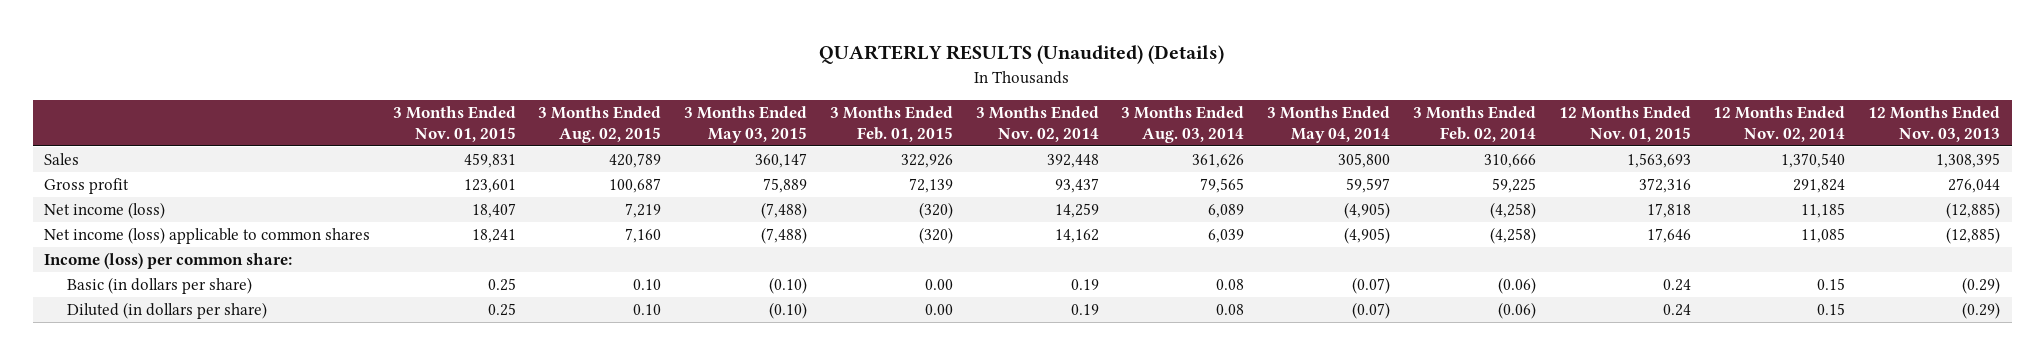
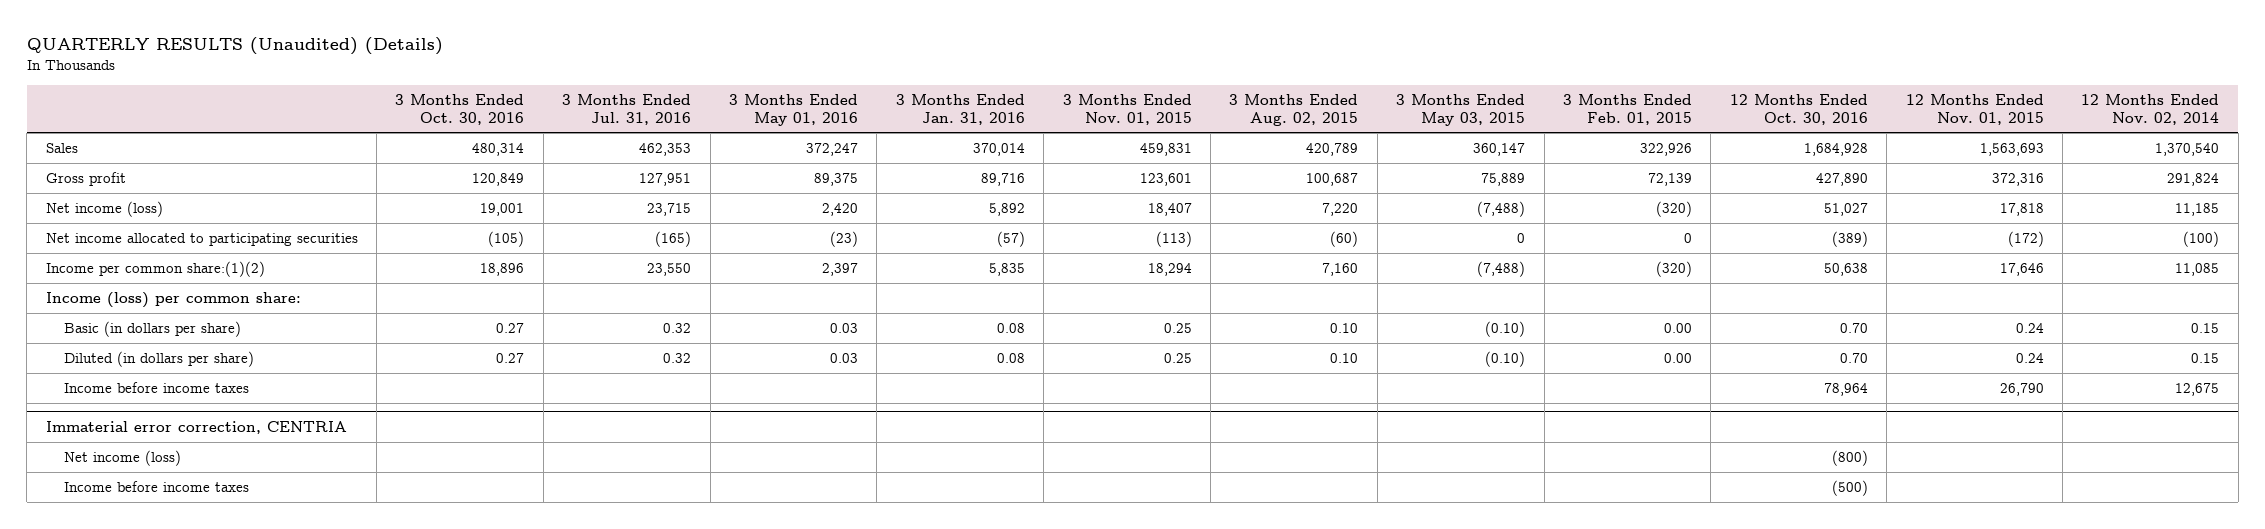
[975,105,1099,142] 3 Months Ended Nov. 02, 2014 -> none
[1121,105,1245,143] 3 Months Ended Aug. 03, 2014 -> none
[1267,105,1391,143] 3 Months Ended May 04, 2014 -> none
[1412,105,1536,142] 3 Months Ended Feb. 02, 2014 -> none
[1868,105,2001,142] 12 Months Ended Nov. 03, 2013 -> none
none -> [395,93,525,125] 3 Months Ended Oct. 30, 2016
none -> [562,93,692,125] 3 Months Ended Jul. 31, 2016
none -> [729,93,859,126] 3 Months Ended May 01, 2016
none -> [895,93,1025,125] 3 Months Ended Jan. 31, 2016
none -> [1729,93,1868,125] 12 Months Ended Oct. 30, 2016
[43,227,370,245] Net income (loss) applicable to common shares -> none
[625,203,662,219] 7,219 -> [1322,202,1359,216] 7,220
none -> [45,232,358,246] Net income allocated to participating securities
none -> [45,260,265,277] Income per common share:(1)(2)
none -> [63,381,249,393] Income before income taxes
none -> [45,420,347,434] Immaterial error correction, CENTRIA
none -> [63,449,181,466] Net income (loss)
none -> [63,480,249,492] Income before income taxes

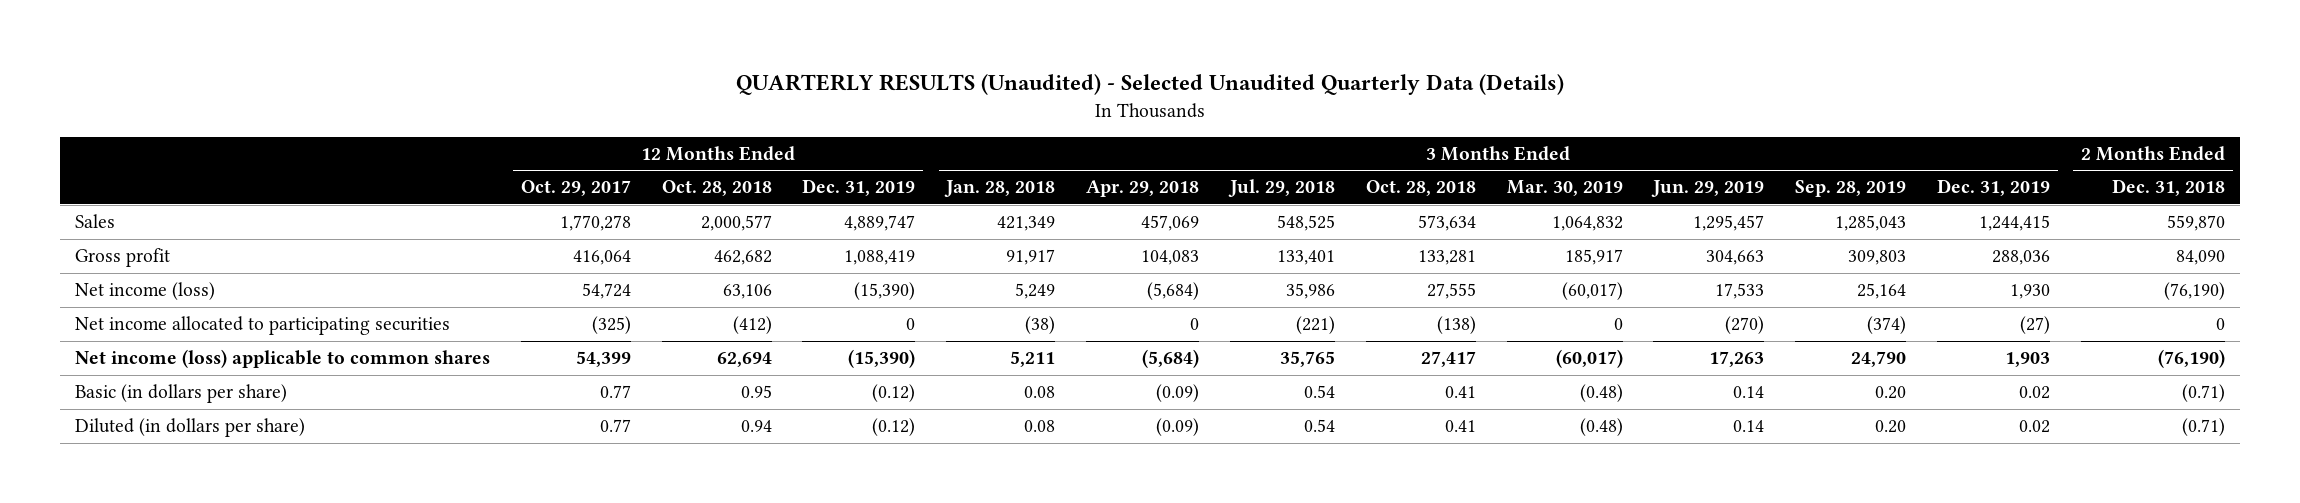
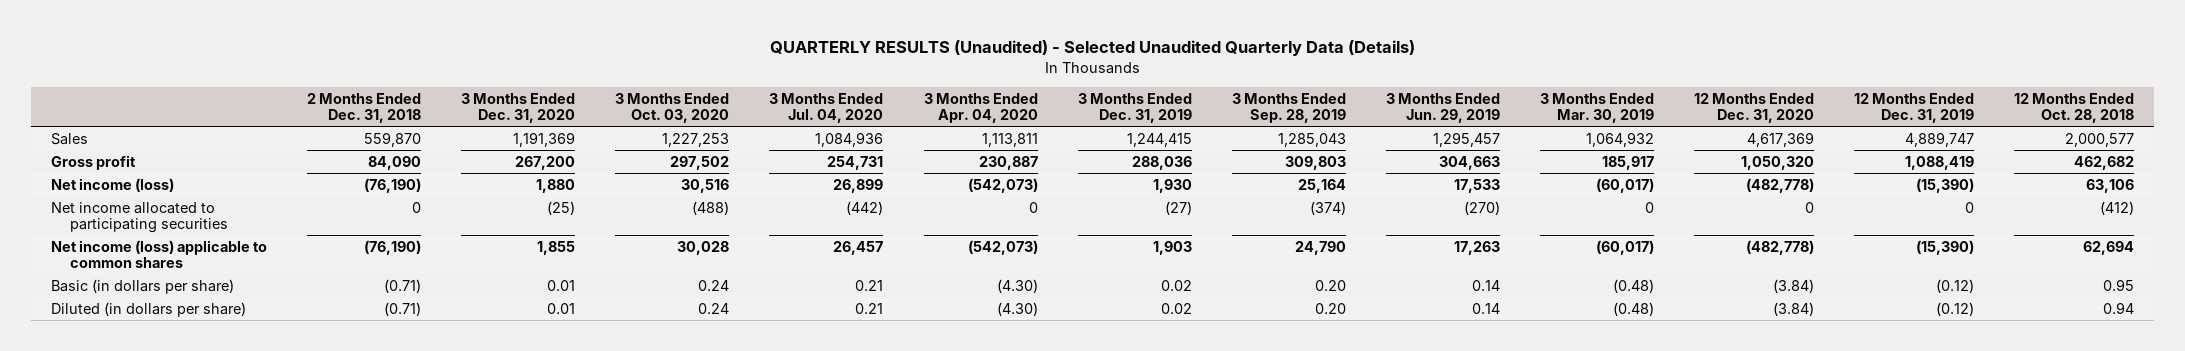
[520,180,631,197] Oct. 29, 2017 -> none
[944,180,1056,198] Jan. 28, 2018 -> none
[1086,180,1200,198] Apr. 29, 2018 -> none
[1227,179,1335,198] Jul. 29, 2018 -> none
[1365,180,1476,197] Oct. 28, 2018 -> none
none -> [461,92,576,124] 3 Months Ended Dec. 31, 2020
none -> [615,92,730,124] 3 Months Ended Oct. 03, 2020
none -> [769,92,884,124] 3 Months Ended Jul. 04, 2020
none -> [923,92,1038,124] 3 Months Ended Apr. 04, 2020
none -> [1693,92,1814,124] 12 Months Ended Dec. 31, 2020
[1551,216,1623,232] 1,064,832 -> [1585,131,1654,147] 1,064,932

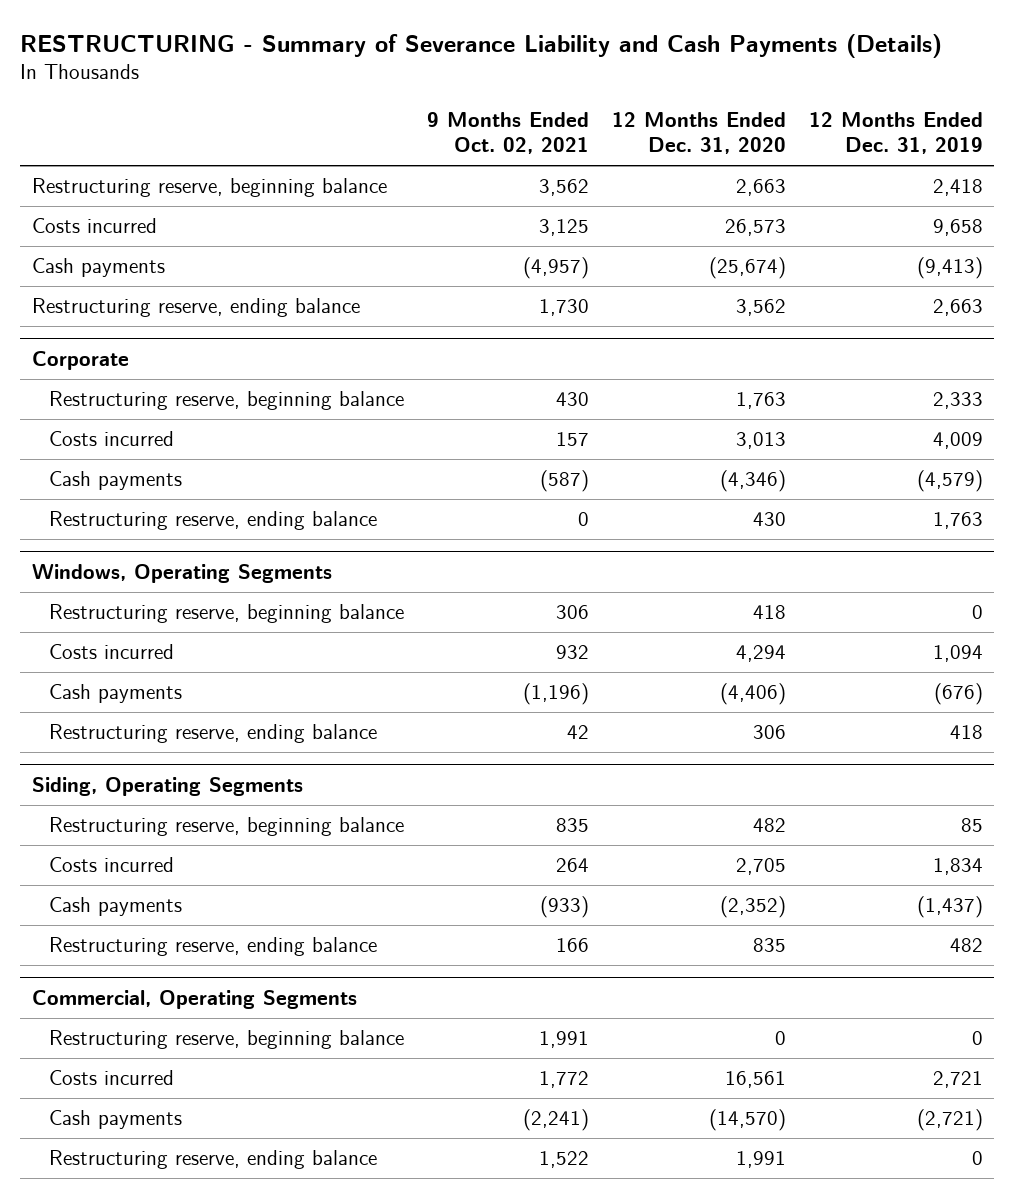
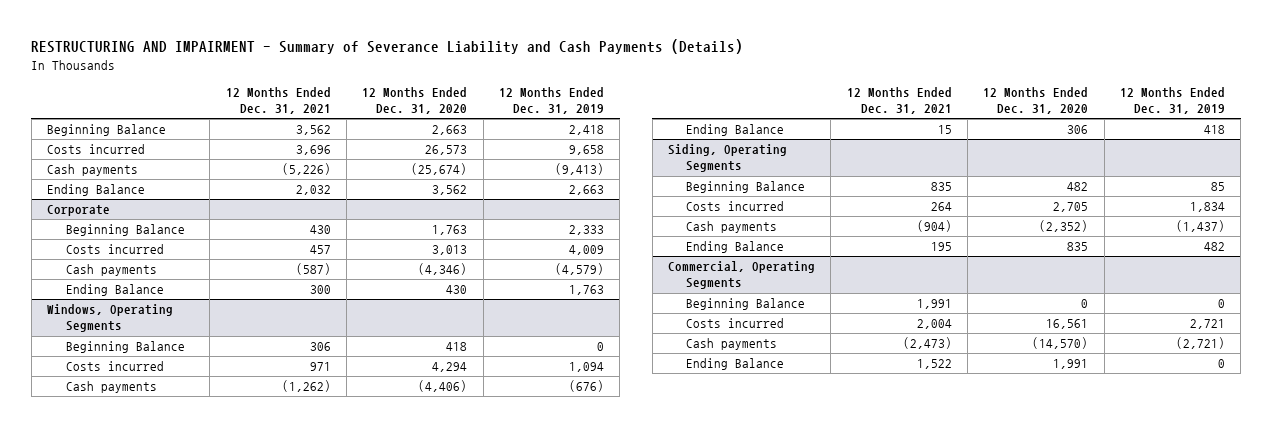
[19,33,942,58] RESTRUCTURING - Summary of Severance Liability and Cash Payments (Details) -> [31,39,744,55] RESTRUCTURING AND IMPAIRMENT - Summary of Severance Liability and Cash Payments (Details)
[426,111,589,155] 9 Months Ended Oct. 02, 2021 -> none
none -> [225,86,331,115] 12 Months Ended Dec. 31, 2021
[31,178,387,198] Restructuring reserve, beginning balance -> [47,124,167,137] Beginning Balance
[31,298,360,318] Restructuring reserve, ending balance -> [47,184,146,197] Ending Balance
[48,391,404,411] Restructuring reserve, beginning balance -> [65,224,185,237] Beginning Balance
[48,511,377,531] Restructuring reserve, ending balance -> [65,284,164,297] Ending Balance
[48,604,404,624] Restructuring reserve, beginning balance -> [65,341,185,354] Beginning Balance
[48,724,377,744] Restructuring reserve, ending balance -> [686,124,785,137] Ending Balance
[48,817,404,837] Restructuring reserve, beginning balance -> [686,181,806,194] Beginning Balance
[48,937,377,957] Restructuring reserve, ending balance -> [686,241,785,254] Ending Balance
[48,1030,404,1050] Restructuring reserve, beginning balance -> [686,298,806,311] Beginning Balance
[48,1150,377,1170] Restructuring reserve, ending balance -> [686,358,785,371] Ending Balance

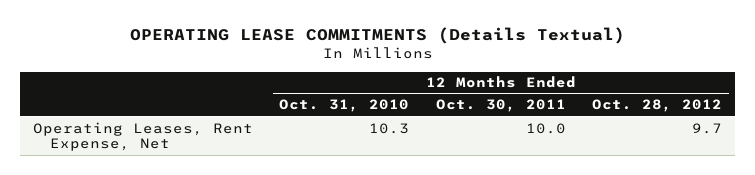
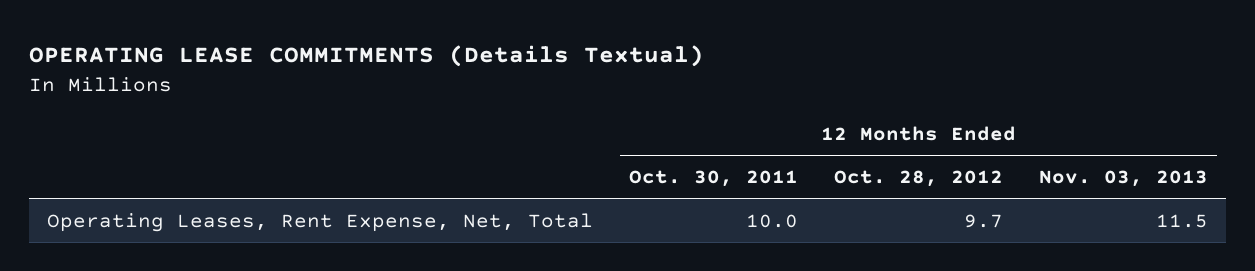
[279,99,410,113] Oct. 31, 2010 -> none
none -> [1039,169,1209,187] Nov. 03, 2013
[32,121,253,152] Operating Leases, Rent Expense, Net -> [47,212,594,232] Operating Leases, Rent Expense, Net, Total

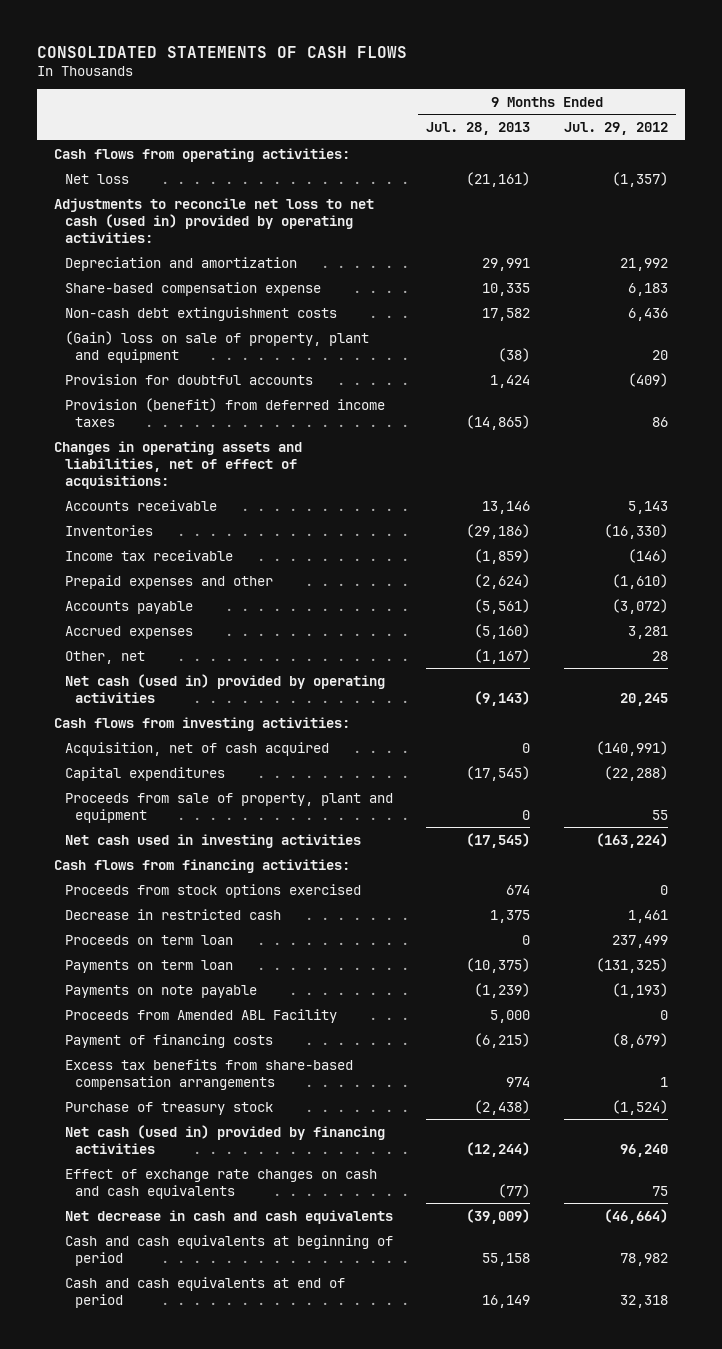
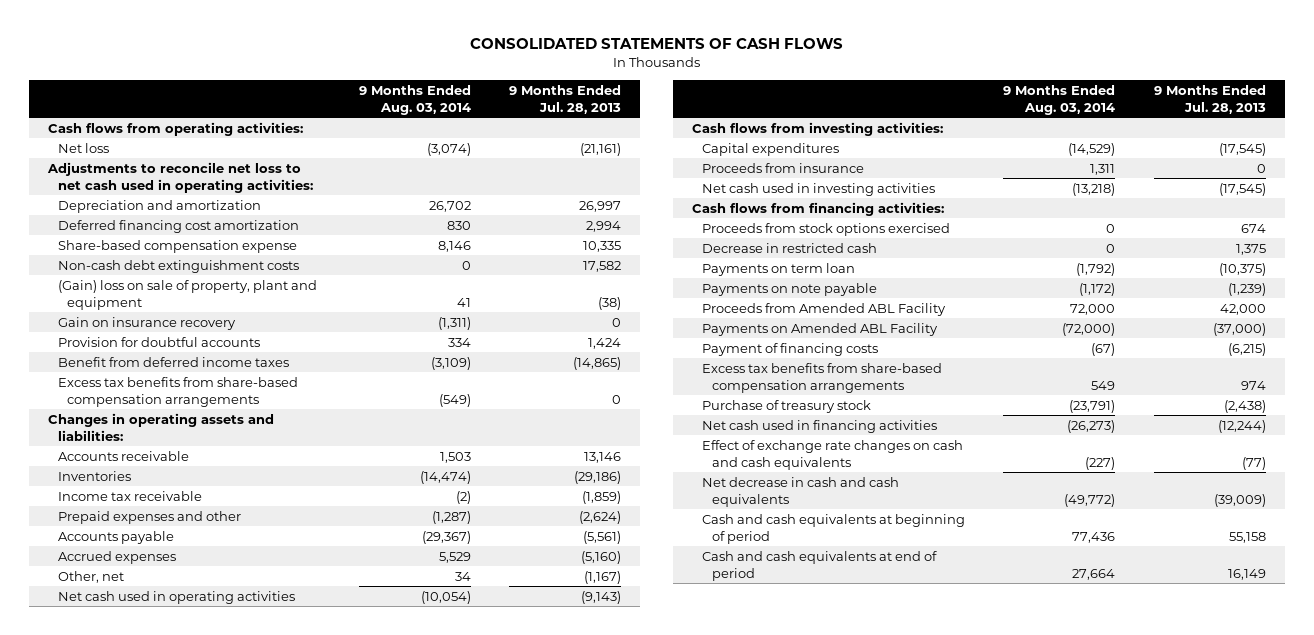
[563,122,668,136] Jul. 29, 2012 -> none
none -> [359,84,472,115] 9 Months Ended Aug. 03, 2014
[53,197,374,243] Adjustments to reconcile net loss to net cash (used in) provided by operating activities: -> [46,161,313,193] Adjustments to reconcile net loss to net cash used in operating activities:
[482,257,531,271] 29,991 -> [579,200,622,212] 26,997
none -> [57,219,299,233] Deferred financing cost amortization
none -> [57,316,236,330] Gain on insurance recovery
[64,397,385,427] Provision (benefit) from deferred income taxes -> [57,356,289,367] Benefit from deferred income taxes
none -> [57,376,298,407] Excess tax benefits from share-based compensation arrangements
[53,440,302,489] Changes in operating assets and liabilities, net of effect of acquisitions: -> [47,412,274,441] Changes in operating assets and liabilities:
[64,673,385,703] Net cash (used in) provided by operating activities -> [57,590,295,604] Net cash used in operating activities
[64,741,329,756] Acquisition, net of cash acquired -> none
[64,792,393,823] Proceeds from sale of property, plant and equipment -> none
none -> [702,162,865,173] Proceeds from insurance
[64,934,233,945] Proceeds on term loan -> none
[490,1009,531,1023] 5,000 -> [1219,303,1266,315] 42,000
none -> [702,322,939,336] Payments on Amended ABL Facility
[64,1124,385,1154] Net cash (used in) provided by financing activities -> [702,419,938,433] Net cash used in financing activities

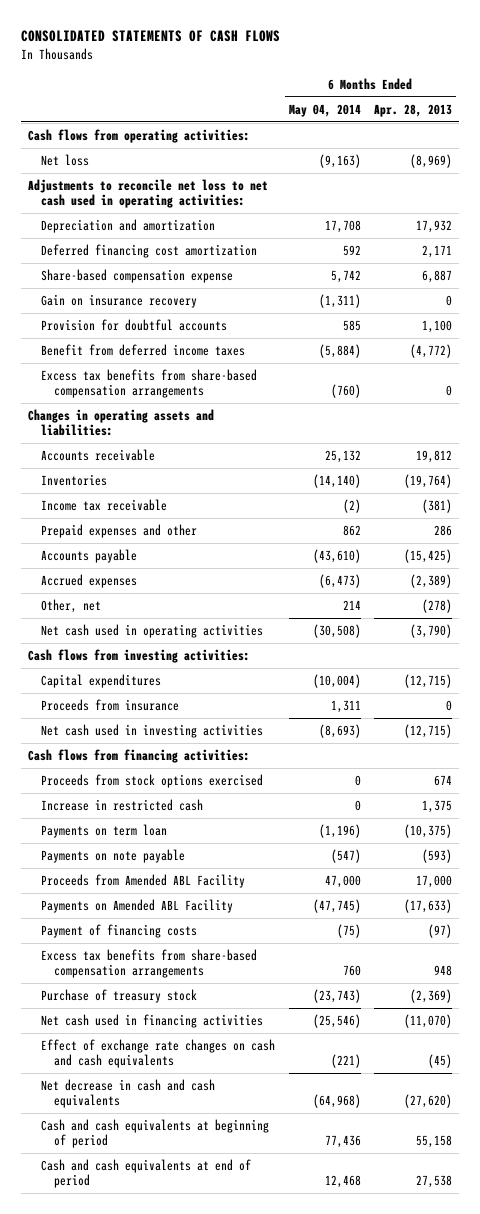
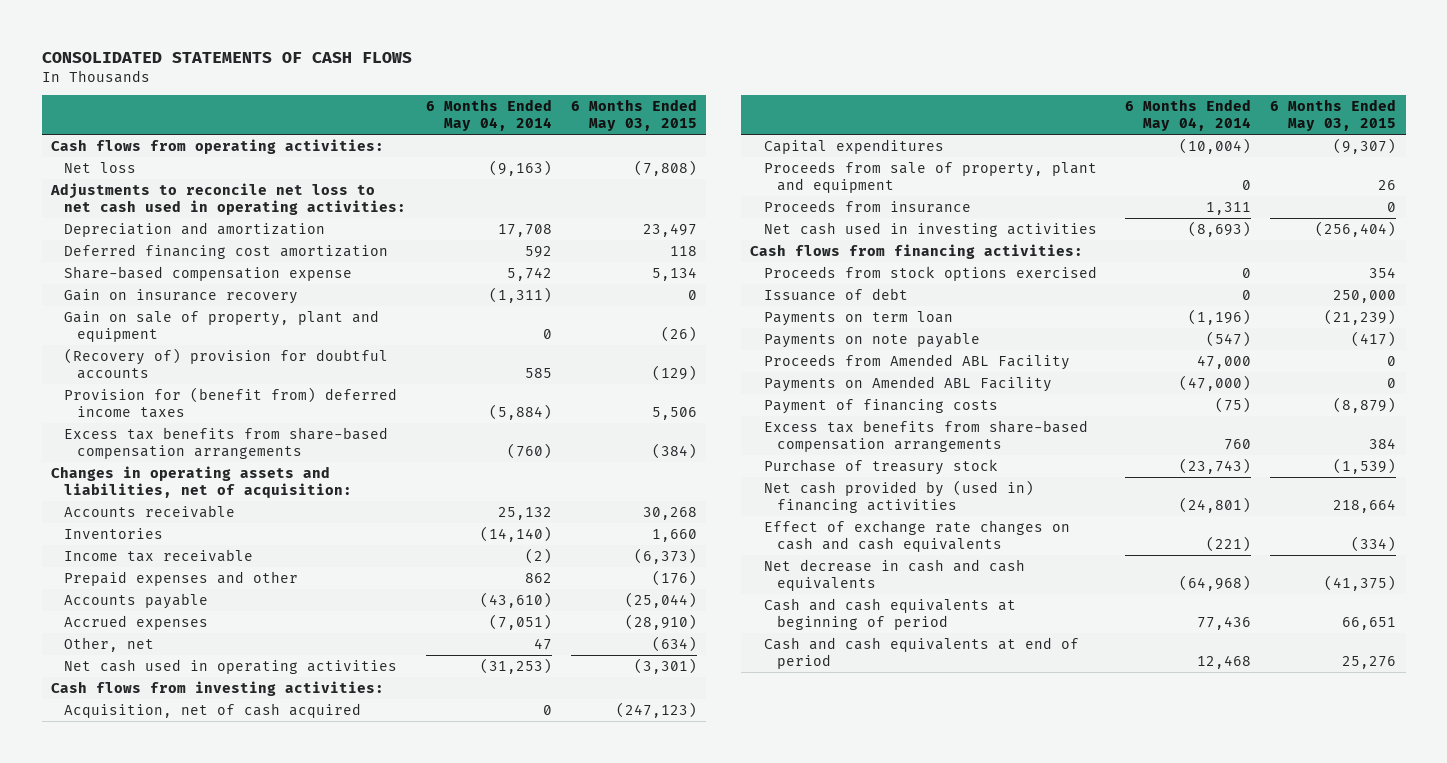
[374,103,453,117] Apr. 28, 2013 -> none
none -> [570,99,697,132] 6 Months Ended May 03, 2015
none -> [64,309,380,342] Gain on sale of property, plant and equipment
[40,319,227,332] Provision for doubtful accounts -> [64,347,389,379] (Recovery of) provision for doubtful accounts
[40,344,245,357] Benefit from deferred income taxes -> [64,386,398,418] Provision for (benefit from) deferred income taxes
[28,409,215,437] Changes in operating assets and liabilities: -> [51,465,353,498] Changes in operating assets and liabilities, net of acquisition:
[318,574,361,589] (6,473) -> [488,613,552,630] (7,051)
[342,600,361,611] 214 -> [533,637,552,650] 47
[312,624,361,639] (30,508) -> [479,657,552,674] (31,253)
none -> [64,702,362,718] Acquisition, net of cash acquired
none -> [763,160,1097,193] Proceeds from sale of property, plant and equipment
[40,799,203,812] Increase in restricted cash -> none
none -> [763,287,908,301] Issuance of debt
[312,899,361,914] (47,745) -> [1178,374,1251,391] (47,000)
[40,1014,263,1029] Net cash used in financing activities -> [763,479,1034,513] Net cash provided by (used in) financing activities
[312,1014,361,1029] (25,546) -> [1178,496,1251,513] (24,801)

